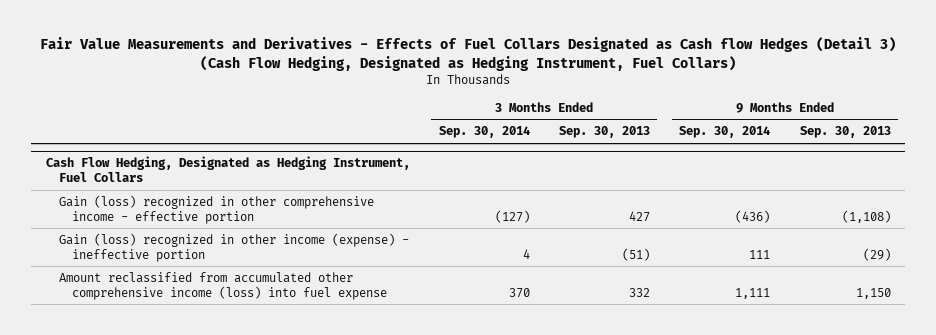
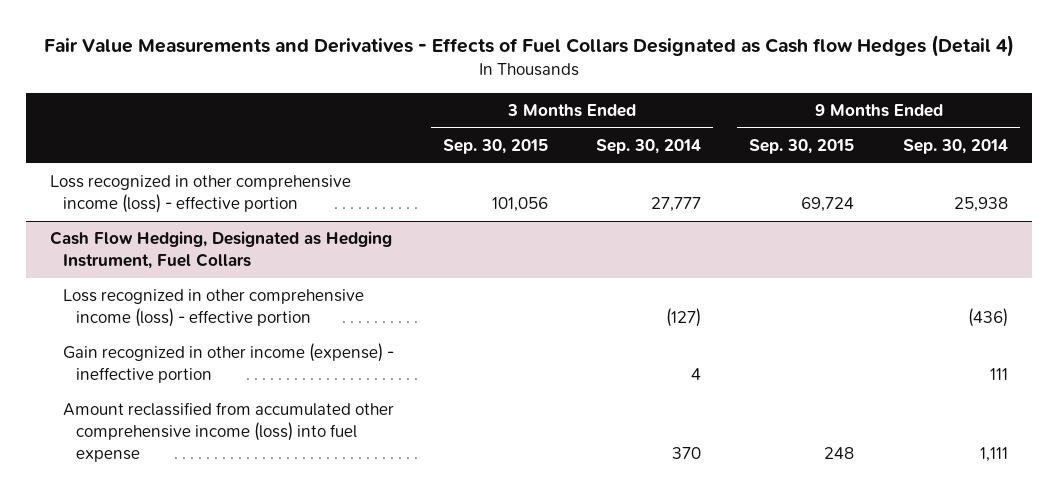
[40,37,897,71] Fair Value Measurements and Derivatives - Effects of Fuel Collars Designated as Cash flow Hedges (Detail 3) (Cash Flow Hedging, Designated as Hedging Instrument, Fuel Collars) -> [43,35,1014,58] Fair Value Measurements and Derivatives - Effects of Fuel Collars Designated as Cash flow Hedges (Detail 4)
[559,126,651,139] Sep. 30, 2013 -> none
[799,126,891,139] Sep. 30, 2013 -> none
none -> [442,139,548,155] Sep. 30, 2015
none -> [749,139,855,155] Sep. 30, 2015
none -> [50,175,352,214] Loss recognized in other comprehensive income (loss) - effective portion
[58,194,374,224] Gain (loss) recognized in other comprehensive income - effective portion -> [63,289,365,328] Loss recognized in other comprehensive income (loss) - effective portion
[58,232,409,262] Gain (loss) recognized in other income (expense) - ineffective portion -> [63,343,395,384] Gain recognized in other income (expense) - ineffective portion

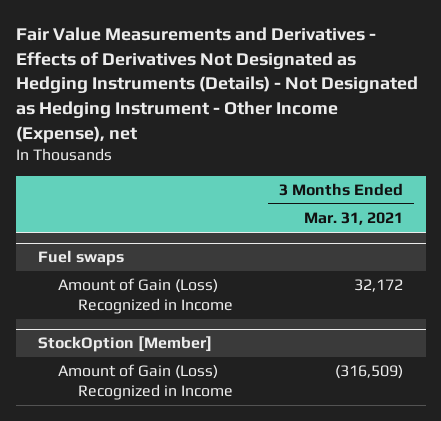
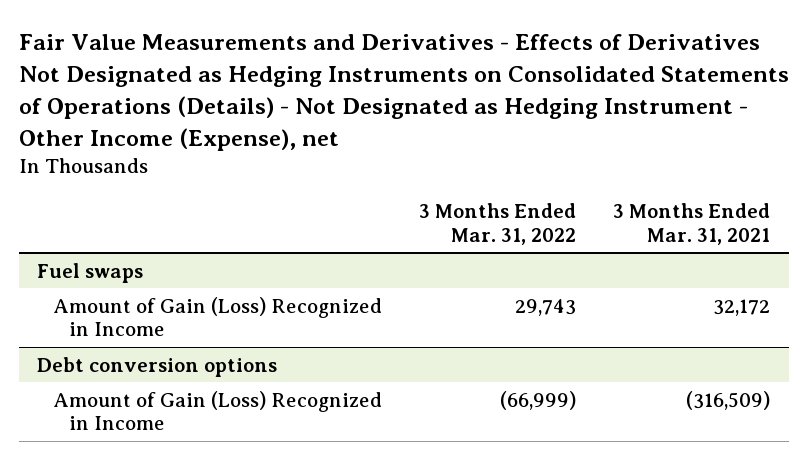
[15,27,418,143] Fair Value Measurements and Derivatives - Effects of Derivatives Not Designated as Hedging Instruments (Details) - Not Designated as Hedging Instrument - Other Income (Expense), net -> [18,34,789,151] Fair Value Measurements and Derivatives - Effects of Derivatives Not Designated as Hedging Instruments on Consolidated Statements of Operations (Details) - Not Designated as Hedging Instrument - Other Income (Expense), net
none -> [419,203,577,245] 3 Months Ended Mar. 31, 2022
[38,336,213,353] StockOption [Member] -> [37,356,278,377] Debt conversion options

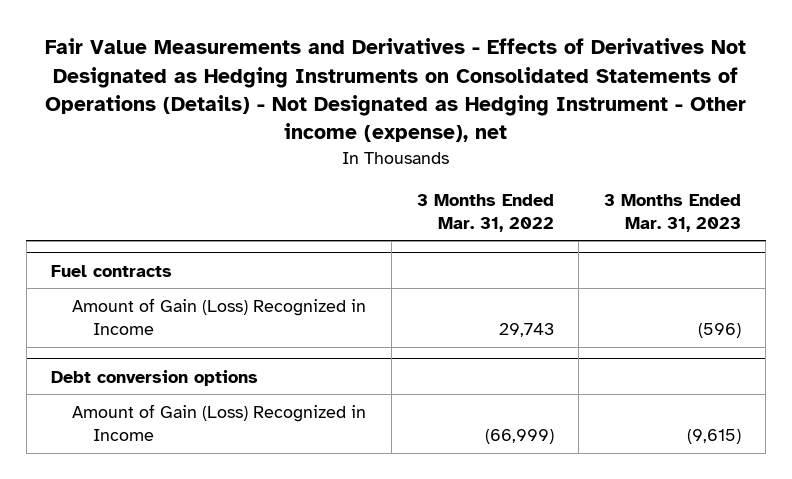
[18,34,789,151] Fair Value Measurements and Derivatives - Effects of Derivatives Not Designated as Hedging Instruments on Consolidated Statements of Operations (Details) - Not Designated as Hedging Instrument - Other Income (Expense), net -> [45,38,747,143] Fair Value Measurements and Derivatives - Effects of Derivatives Not Designated as Hedging Instruments on Consolidated Statements of Operations (Details) - Not Designated as Hedging Instrument - Other income (expense), net
[613,203,771,245] 3 Months Ended Mar. 31, 2021 -> none
none -> [603,193,741,232] 3 Months Ended Mar. 31, 2023
[37,262,144,283] Fuel swaps -> [51,264,173,277] Fuel contracts

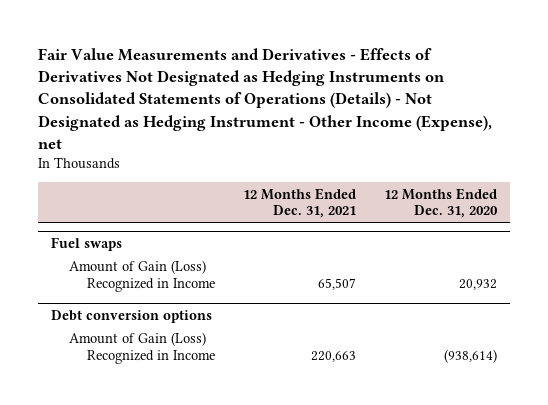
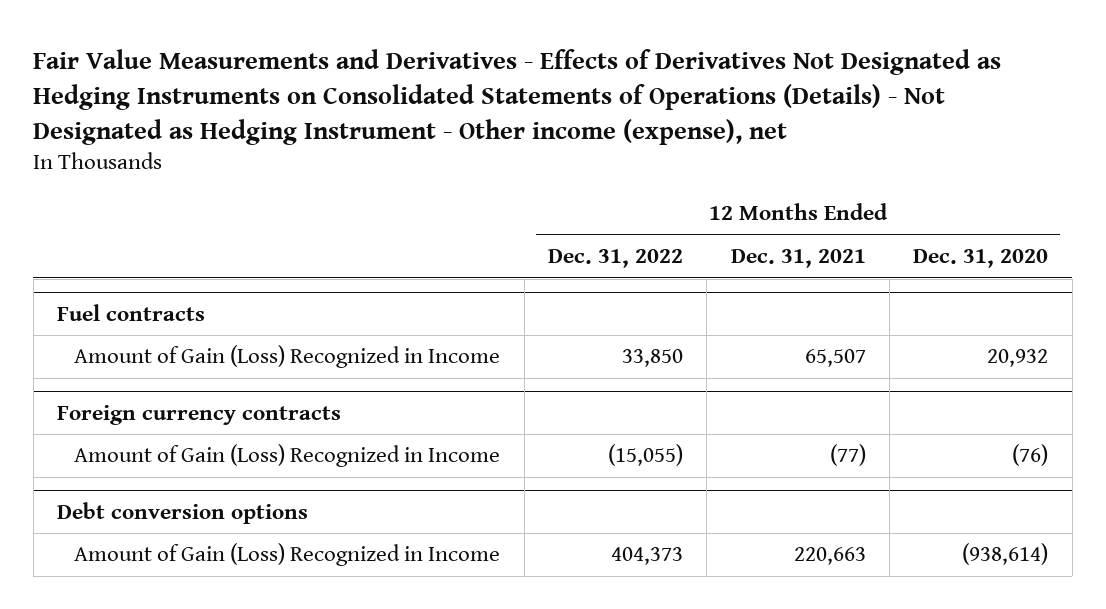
[37,47,492,149] Fair Value Measurements and Derivatives - Effects of Derivatives Not Designated as Hedging Instruments on Consolidated Statements of Operations (Details) - Not Designated as Hedging Instrument - Other Income (Expense), net -> [33,48,1002,145] Fair Value Measurements and Derivatives - Effects of Derivatives Not Designated as Hedging Instruments on Consolidated Statements of Operations (Details) - Not Designated as Hedging Instrument - Other income (expense), net
none -> [547,249,683,269] Dec. 31, 2022
[51,236,123,251] Fuel swaps -> [57,303,206,321] Fuel contracts
none -> [57,404,342,425] Foreign currency contracts
none -> [74,444,501,468] Amount of Gain (Loss) Recognized in Income

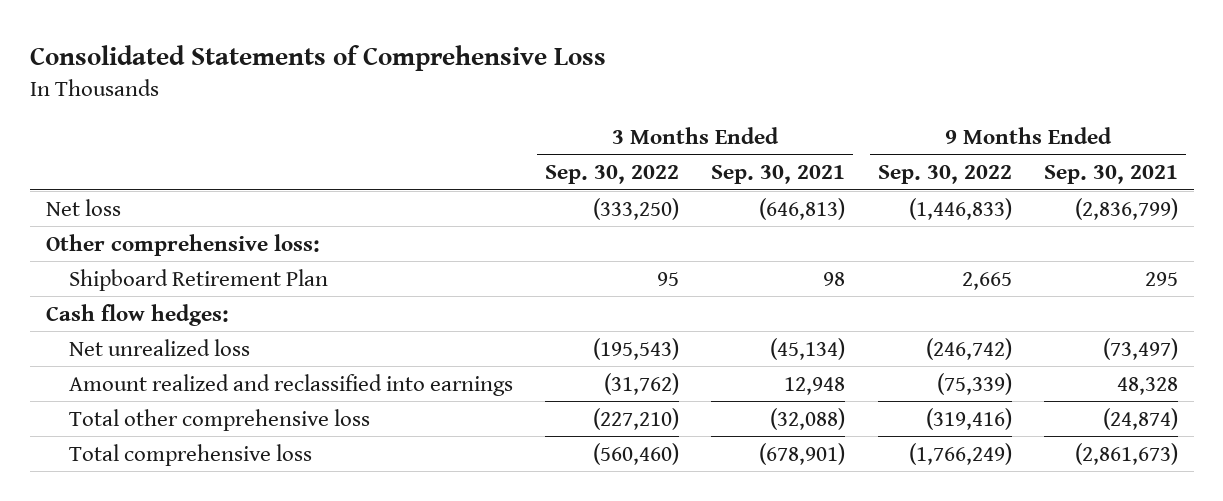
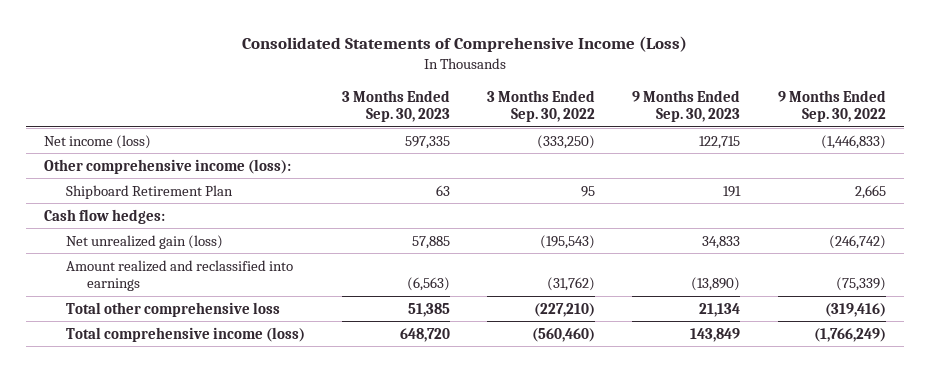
[29,45,606,72] Consolidated Statements of Comprehensive Loss -> [241,35,687,52] Consolidated Statements of Comprehensive Income (Loss)
[711,165,846,185] Sep. 30, 2021 -> none
[1043,165,1178,185] Sep. 30, 2021 -> none
none -> [341,89,450,123] 3 Months Ended Sep. 30, 2023
none -> [632,89,741,123] 9 Months Ended Sep. 30, 2023
[45,198,121,216] Net loss -> [44,134,152,149] Net income (loss)
[45,233,320,256] Other comprehensive loss: -> [44,158,292,174] Other comprehensive income (loss):
[69,338,251,356] Net unrealized loss -> [65,234,223,249] Net unrealized gain (loss)
[69,443,313,466] Total comprehensive loss -> [65,326,305,342] Total comprehensive income (loss)

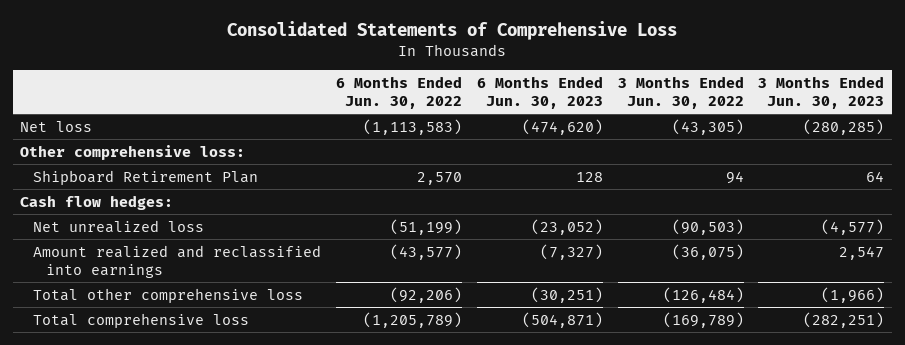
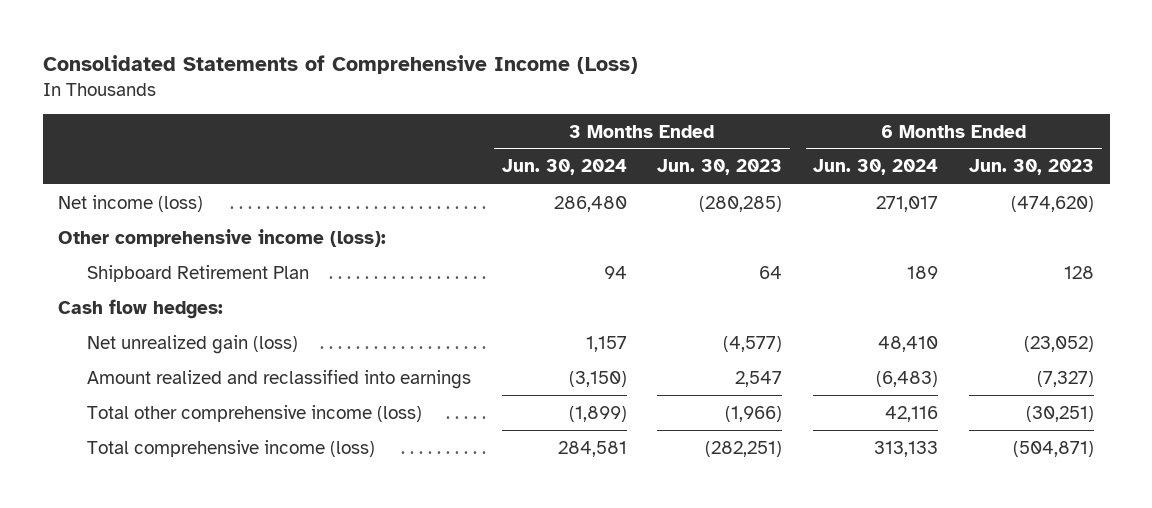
[227,20,678,40] Consolidated Statements of Comprehensive Loss -> [42,55,638,75] Consolidated Statements of Comprehensive Income (Loss)
[335,75,462,109] 6 Months Ended Jun. 30, 2022 -> none
[617,75,744,109] 3 Months Ended Jun. 30, 2022 -> none
none -> [501,159,627,176] Jun. 30, 2024
none -> [813,159,939,176] Jun. 30, 2024
[20,120,93,132] Net loss -> [58,194,204,212] Net income (loss)
[20,144,246,160] Other comprehensive loss: -> [58,228,387,247] Other comprehensive income (loss):
[32,219,204,233] Net unrealized loss -> [86,334,298,354] Net unrealized gain (loss)
[32,287,303,303] Total other comprehensive loss -> [86,404,422,422] Total other comprehensive income (loss)
[32,312,249,328] Total comprehensive loss -> [86,439,375,457] Total comprehensive income (loss)

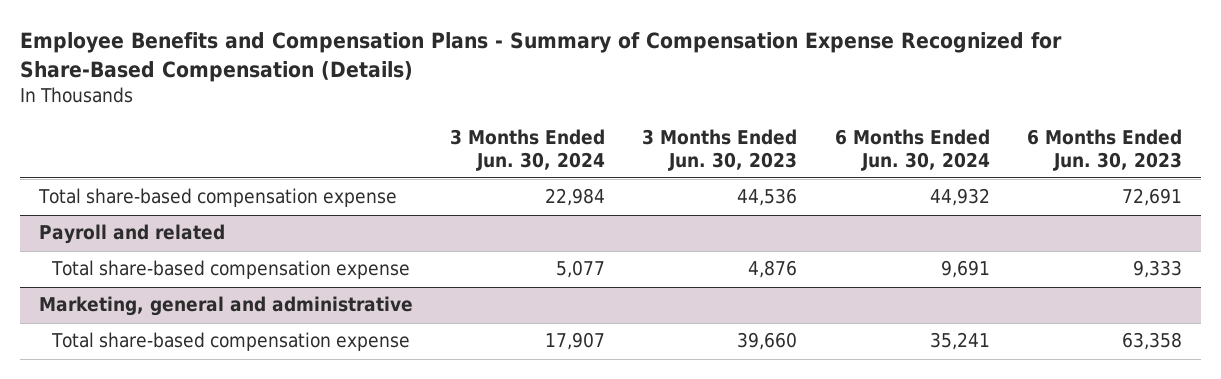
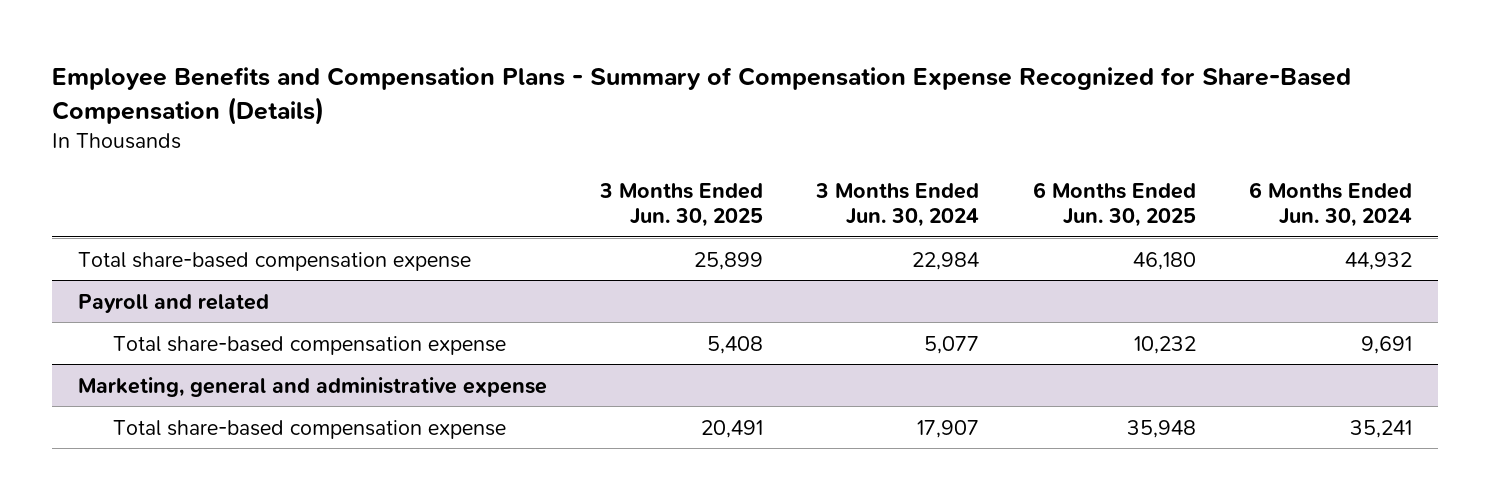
[642,129,798,171] 3 Months Ended Jun. 30, 2023 -> none
[1027,129,1183,171] 6 Months Ended Jun. 30, 2023 -> none
none -> [599,183,764,228] 3 Months Ended Jun. 30, 2025
none -> [1032,182,1196,228] 6 Months Ended Jun. 30, 2025
[38,296,413,317] Marketing, general and administrative -> [78,376,548,397] Marketing, general and administrative expense

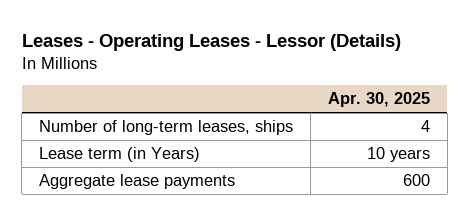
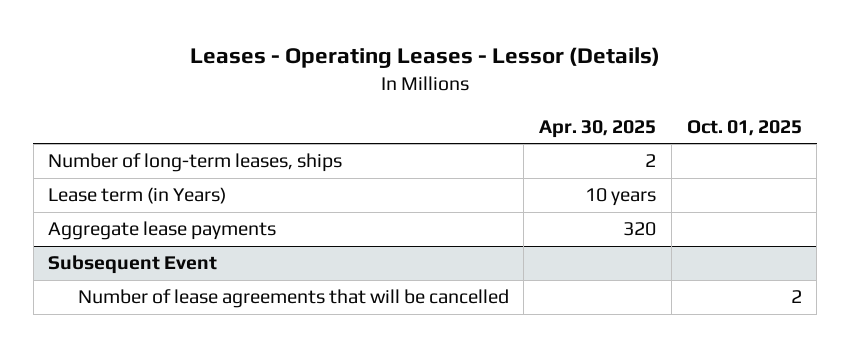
none -> [686,119,802,136] Oct. 01, 2025
[421,120,431,133] 4 -> [645,154,657,168] 2
[403,174,431,187] 600 -> [623,222,657,237] 320
none -> [48,255,218,275] Subsequent Event
none -> [77,289,509,309] Number of lease agreements that will be cancelled

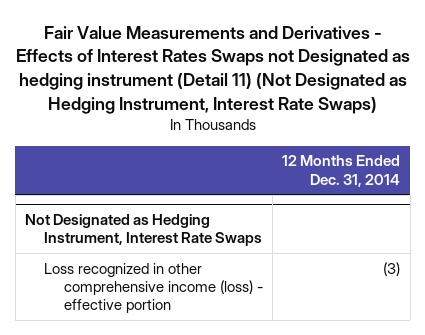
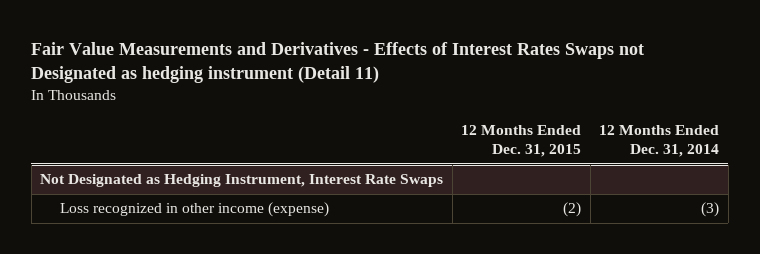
[15,25,410,114] Fair Value Measurements and Derivatives - Effects of Interest Rates Swaps not Designated as hedging instrument (Detail 11) (Not Designated as Hedging Instrument, Interest Rate Swaps) -> [31,42,645,84] Fair Value Measurements and Derivatives - Effects of Interest Rates Swaps not Designated as hedging instrument (Detail 11)
none -> [461,125,582,158] 12 Months Ended Dec. 31, 2015
[44,262,263,314] Loss recognized in other comprehensive income (loss) - effective portion -> [60,202,330,218] Loss recognized in other income (expense)

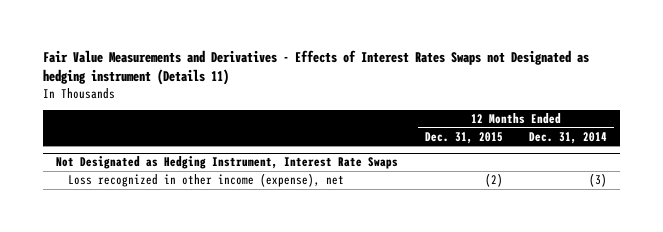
[31,42,645,84] Fair Value Measurements and Derivatives - Effects of Interest Rates Swaps not Designated as hedging instrument (Detail 11) -> [42,49,589,86] Fair Value Measurements and Derivatives - Effects of Interest Rates Swaps not Designated as hedging instrument (Details 11)
[60,202,330,218] Loss recognized in other income (expense) -> [67,173,344,188] Loss recognized in other income (expense), net

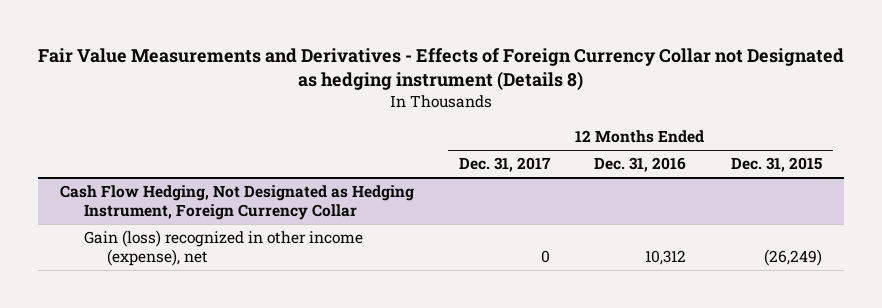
[42,49,589,86] Fair Value Measurements and Derivatives - Effects of Interest Rates Swaps not Designated as hedging instrument (Details 11) -> [38,48,845,91] Fair Value Measurements and Derivatives - Effects of Foreign Currency Collar not Designated as hedging instrument (Details 8)
[529,131,608,144] Dec. 31, 2014 -> none
none -> [458,157,551,173] Dec. 31, 2017
none -> [594,157,687,173] Dec. 31, 2016
[56,156,399,170] Not Designated as Hedging Instrument, Interest Rate Swaps -> none
none -> [60,185,415,220] Cash Flow Hedging, Not Designated as Hedging Instrument, Foreign Currency Collar
[67,173,344,188] Loss recognized in other income (expense), net -> [83,230,363,266] Gain (loss) recognized in other income (expense), net
[484,173,503,188] (2) -> [763,248,822,266] (26,249)

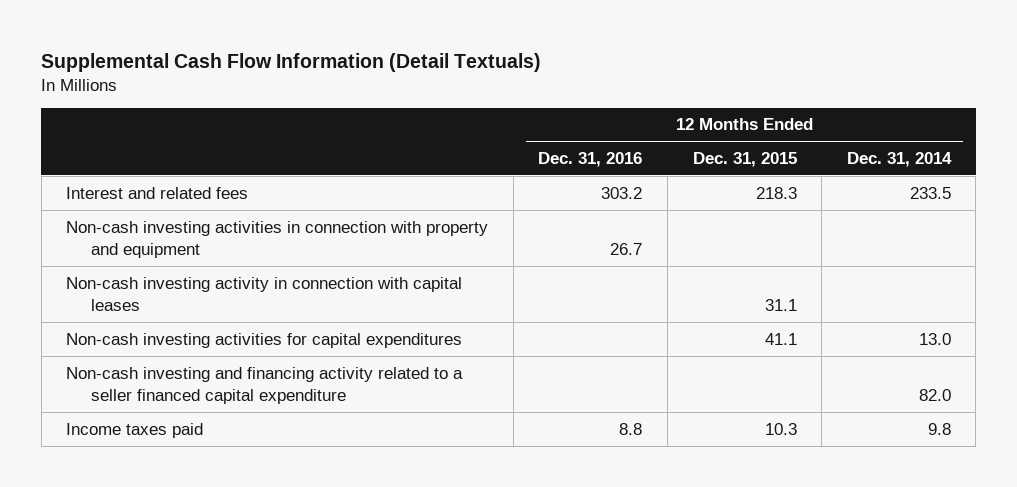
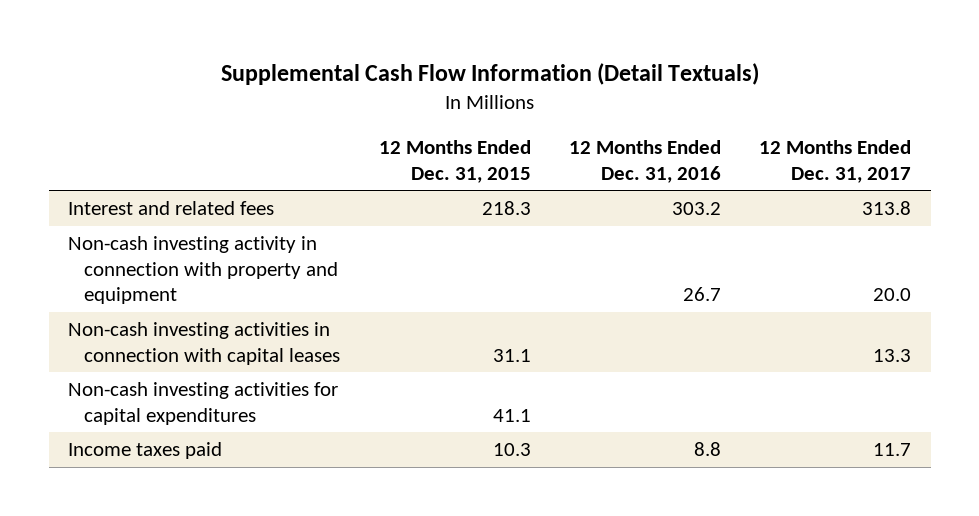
[846,151,952,167] Dec. 31, 2014 -> none
none -> [759,140,912,183] 12 Months Ended Dec. 31, 2017
[66,220,489,258] Non-cash investing activities in connection with property and equipment -> [67,236,339,305] Non-cash investing activity in connection with property and equipment
[66,276,463,311] Non-cash investing activity in connection with capital leases -> [67,322,341,365] Non-cash investing activities in connection with capital leases
[66,366,464,404] Non-cash investing and financing activity related to a seller financed capital expenditure -> none

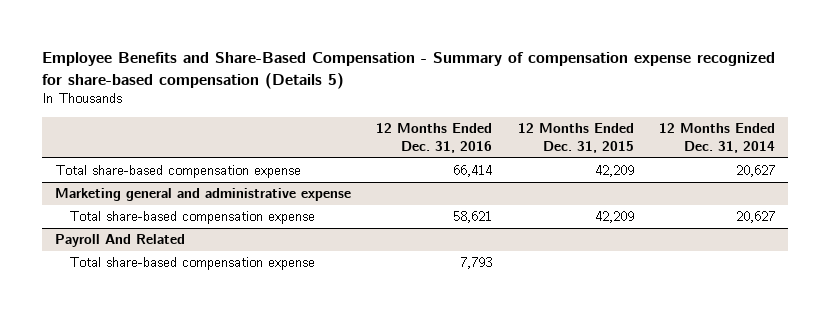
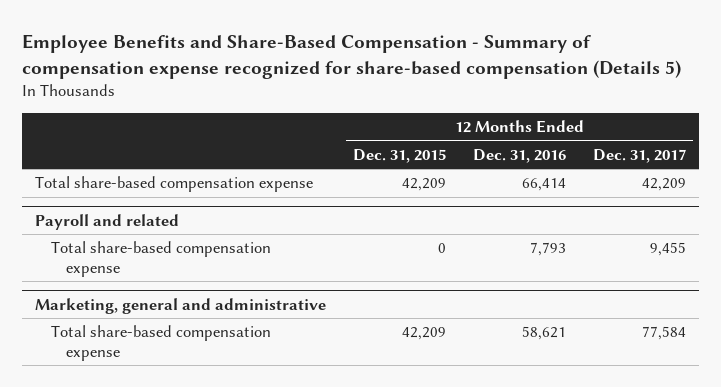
[659,123,776,154] 12 Months Ended Dec. 31, 2014 -> none
none -> [592,148,686,163] Dec. 31, 2017
none -> [35,214,180,231] Payroll and related
none -> [50,241,271,277] Total share-based compensation expense
[54,188,351,202] Marketing general and administrative expense -> [35,298,327,315] Marketing, general and administrative
[54,234,185,248] Payroll And Related -> none
[69,257,316,271] Total share-based compensation expense -> none

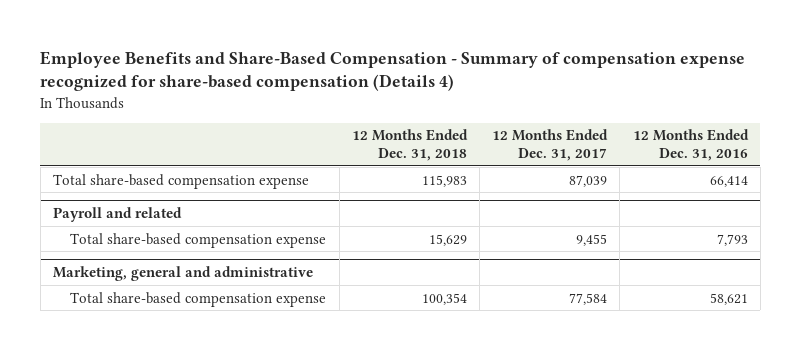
[21,33,681,79] Employee Benefits and Share-Based Compensation - Summary of compensation expense recognized for share-based compensation (Details 5) -> [40,50,746,92] Employee Benefits and Share-Based Compensation - Summary of compensation expense recognized for share-based compensation (Details 4)
[353,148,447,163] Dec. 31, 2015 -> none
none -> [351,129,468,161] 12 Months Ended Dec. 31, 2018
[641,178,686,192] 42,209 -> [569,174,608,187] 87,039

